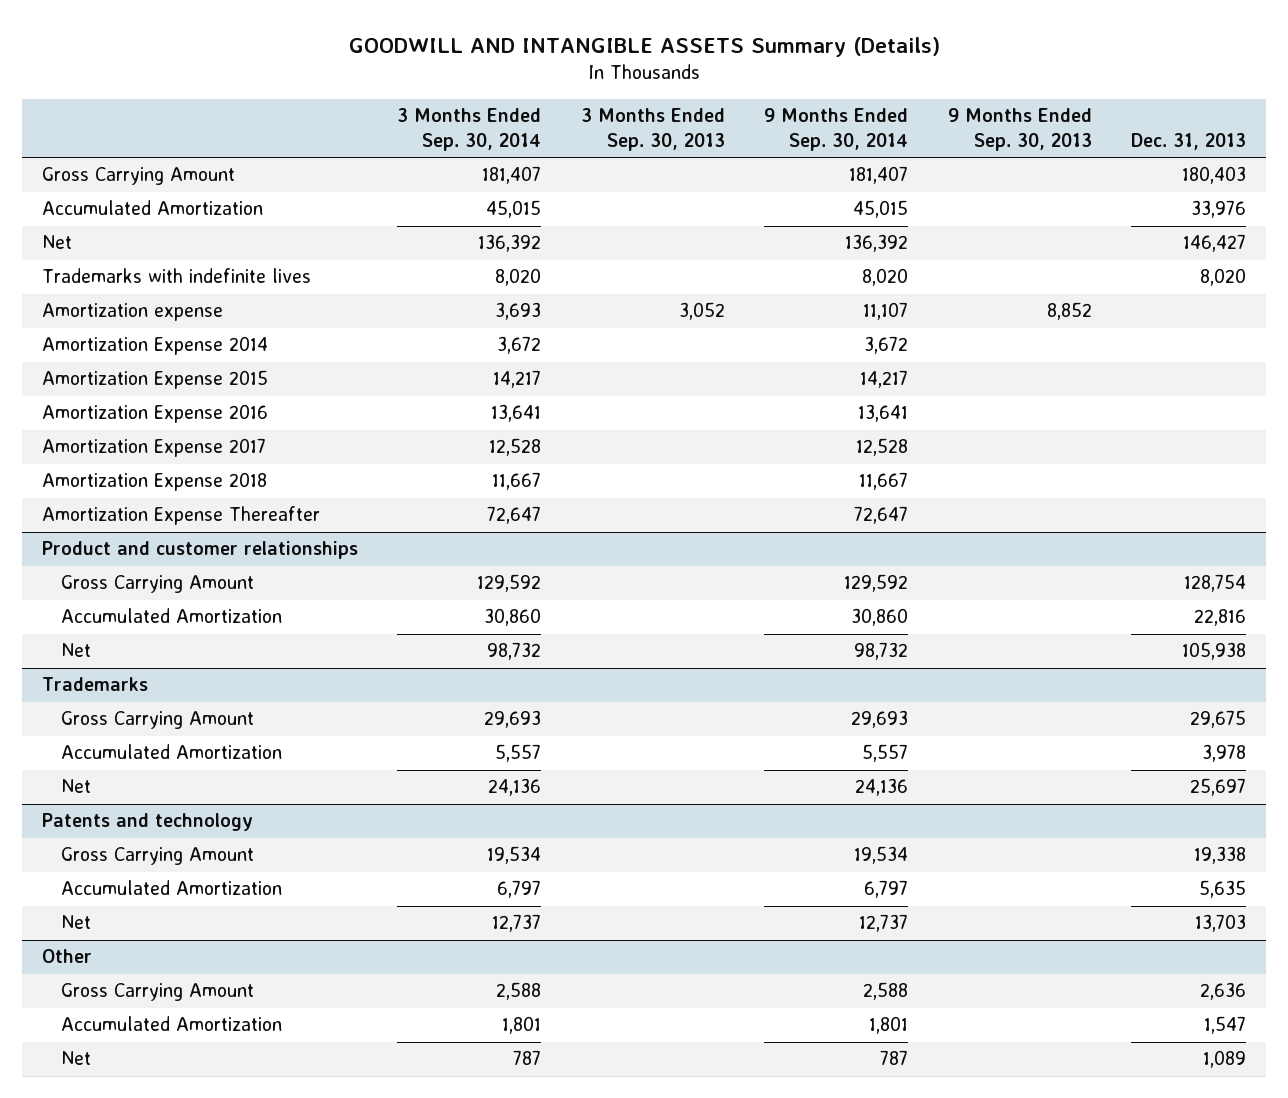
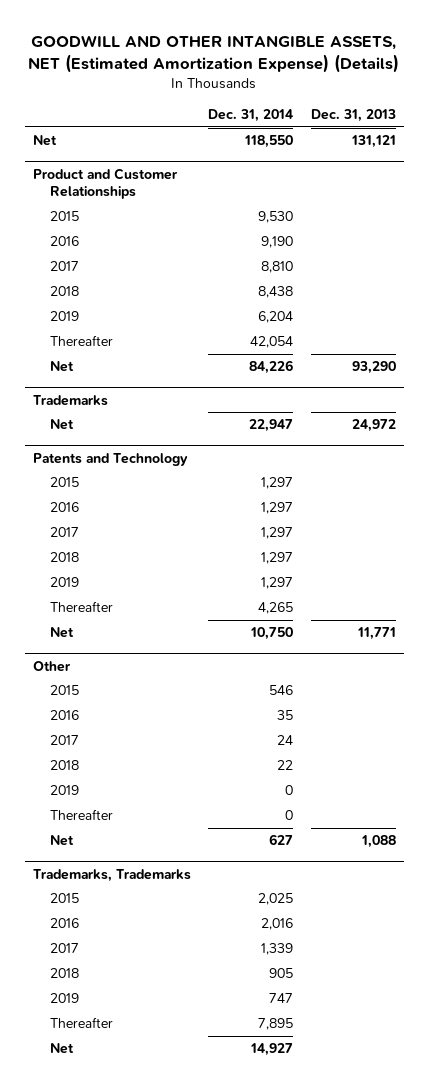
[348,36,940,57] GOODWILL AND INTANGIBLE ASSETS Summary (Details) -> [28,34,400,73] GOODWILL AND OTHER INTANGIBLE ASSETS, NET (Estimated Amortization Expense) (Details)
[397,108,542,151] 3 Months Ended Sep. 30, 2014 -> none
[580,108,725,151] 3 Months Ended Sep. 30, 2013 -> none
[764,108,909,151] 9 Months Ended Sep. 30, 2014 -> none
[947,108,1092,151] 9 Months Ended Sep. 30, 2013 -> none
none -> [208,109,294,123] Dec. 31, 2014
[41,167,235,186] Gross Carrying Amount -> none
[41,200,263,216] Accumulated Amortization -> none
[41,268,311,284] Trademarks with indefinite lives -> none
[41,303,223,322] Amortization expense -> none
[41,336,268,356] Amortization Expense 2014 -> none
[41,370,268,390] Amortization Expense 2015 -> none
[41,404,268,424] Amortization Expense 2016 -> none
[41,438,266,458] Amortization Expense 2017 -> none
[41,472,267,492] Amortization Expense 2018 -> none
[41,506,320,526] Amortization Expense Thereafter -> none
[60,575,254,594] Gross Carrying Amount -> none
[60,608,282,624] Accumulated Amortization -> none
[1183,234,1247,253] 146,427 -> [350,135,396,149] 131,121
[41,541,358,560] Product and customer relationships -> [33,167,179,200] Product and Customer Relationships
none -> [49,211,79,222] 2015
none -> [49,236,79,247] 2016
none -> [49,261,79,272] 2017
none -> [49,286,79,297] 2018
none -> [49,311,79,322] 2019
none -> [49,335,113,347] Thereafter
[1182,642,1247,661] 105,938 -> [351,361,396,375] 93,290
[60,711,254,730] Gross Carrying Amount -> none
[60,744,282,760] Accumulated Amortization -> none
[60,847,254,866] Gross Carrying Amount -> none
[60,880,282,896] Accumulated Amortization -> none
[1190,778,1247,797] 25,697 -> [351,419,396,433] 24,972
[41,813,253,832] Patents and technology -> [33,452,189,466] Patents and Technology
none -> [49,477,79,488] 2015
none -> [49,502,79,513] 2016
none -> [49,527,79,538] 2017
none -> [49,552,79,563] 2018
none -> [49,577,79,588] 2019
none -> [49,601,113,613] Thereafter
[1195,914,1247,933] 13,703 -> [356,627,396,641] 11,771
[60,983,254,1002] Gross Carrying Amount -> none
[60,1016,282,1032] Accumulated Amortization -> none
none -> [49,685,79,696] 2015
none -> [49,710,79,721] 2016
none -> [49,735,79,746] 2017
none -> [49,760,79,771] 2018
none -> [49,785,79,796] 2019
none -> [49,809,113,821] Thereafter
[1203,1050,1247,1069] 1,089 -> [360,835,396,849] 1,088
none -> [33,868,192,882] Trademarks, Trademarks
none -> [49,893,79,904] 2015
none -> [49,918,79,929] 2016
none -> [49,943,79,954] 2017
none -> [49,968,79,979] 2018
none -> [49,993,79,1004] 2019
none -> [49,1017,113,1029] Thereafter
none -> [49,1043,74,1055] Net

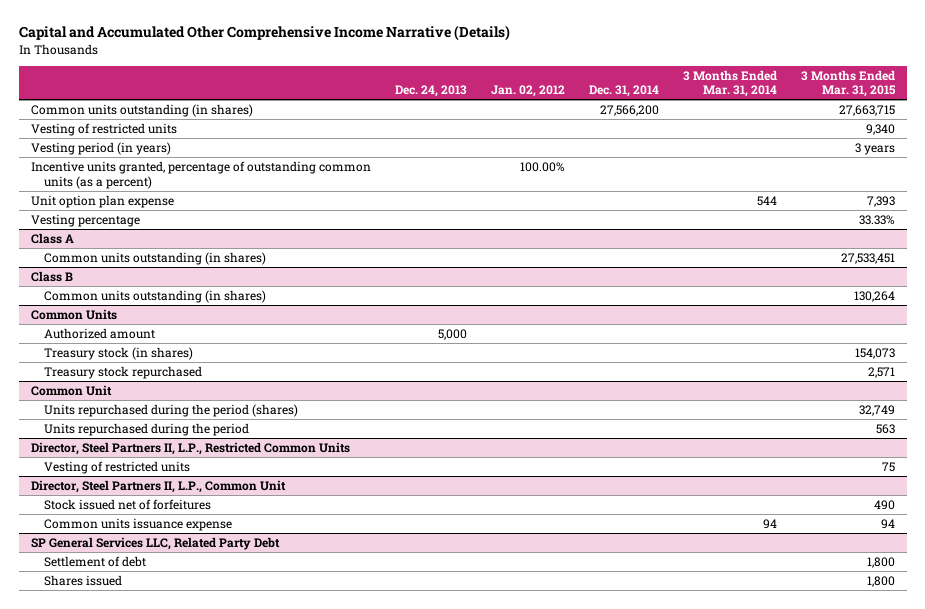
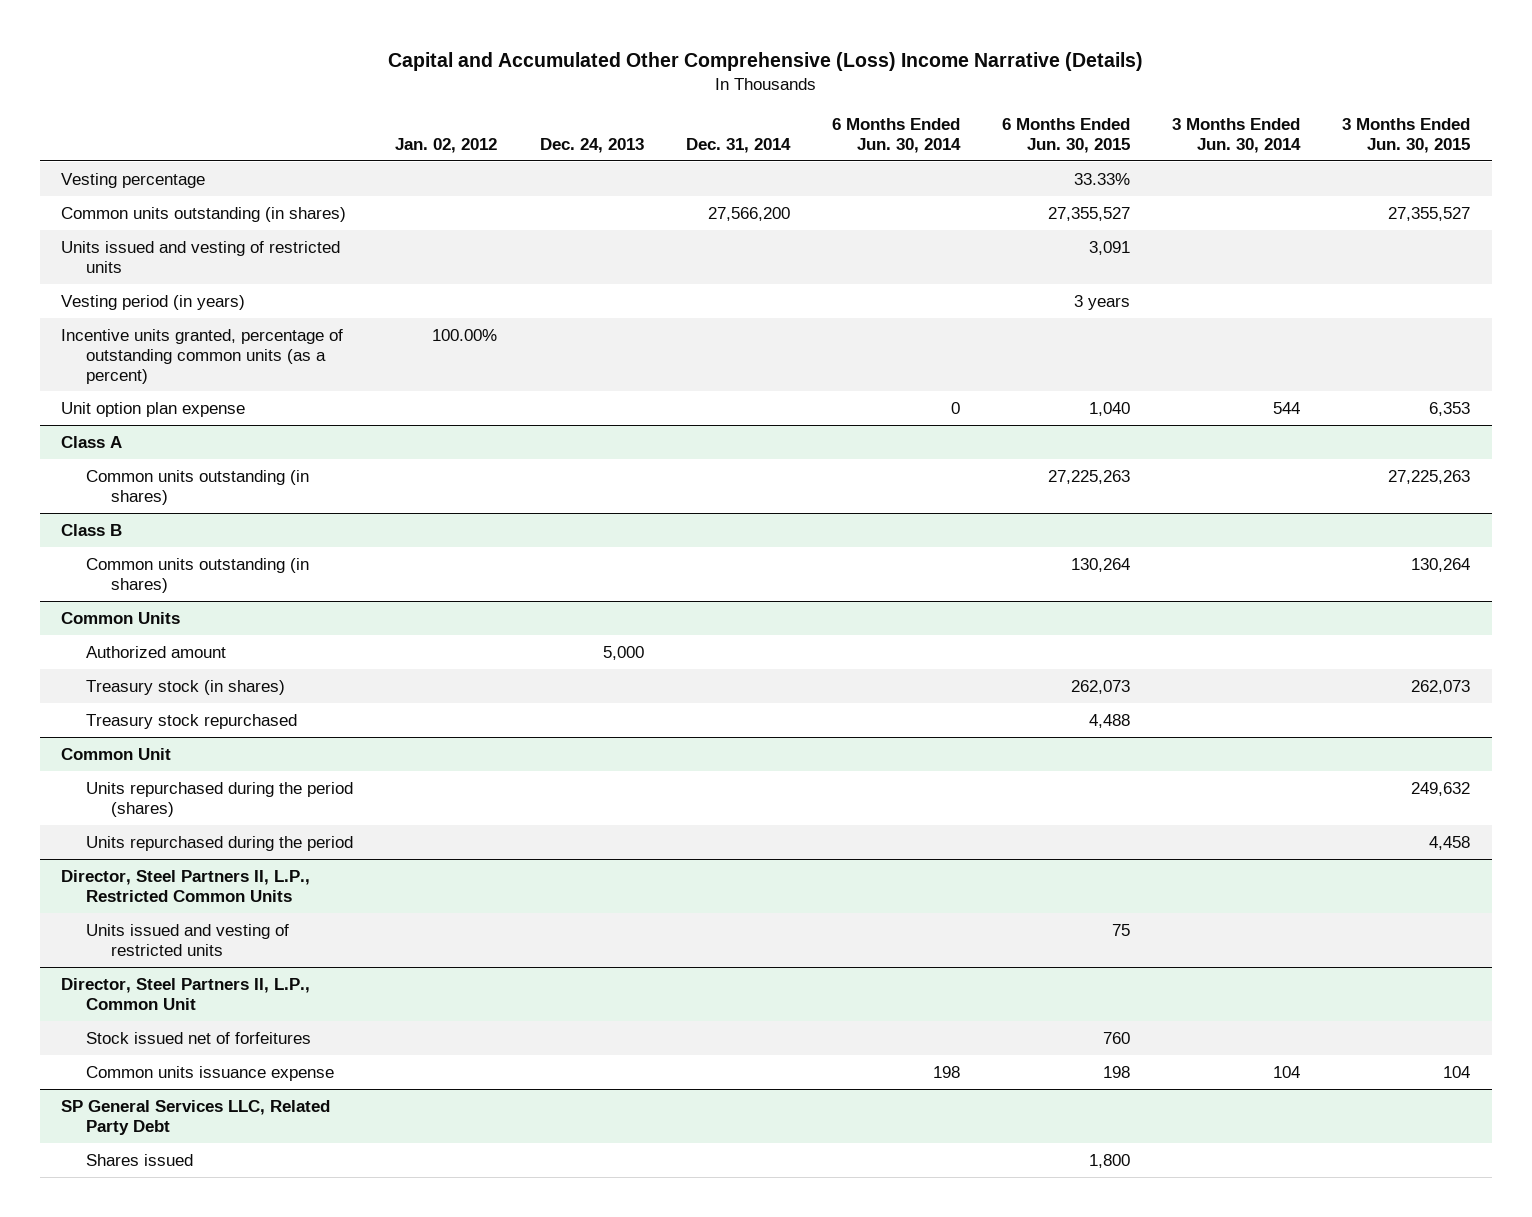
[18,25,510,42] Capital and Accumulated Other Comprehensive Income Narrative (Details) -> [387,51,1143,71] Capital and Accumulated Other Comprehensive (Loss) Income Narrative (Details)
[682,69,777,98] 3 Months Ended Mar. 31, 2014 -> none
[800,69,896,98] 3 Months Ended Mar. 31, 2015 -> none
none -> [831,117,961,153] 6 Months Ended Jun. 30, 2014
none -> [1002,117,1131,153] 6 Months Ended Jun. 30, 2015
none -> [1172,117,1302,153] 3 Months Ended Jun. 30, 2014
none -> [1342,117,1471,153] 3 Months Ended Jun. 30, 2015
[30,213,140,227] Vesting percentage -> [61,172,206,188] Vesting percentage
[30,122,177,136] Vesting of restricted units -> [61,240,341,273] Units issued and vesting of restricted units
[44,460,191,474] Vesting of restricted units -> [86,923,290,956] Units issued and vesting of restricted units
[44,555,147,567] Settlement of debt -> none

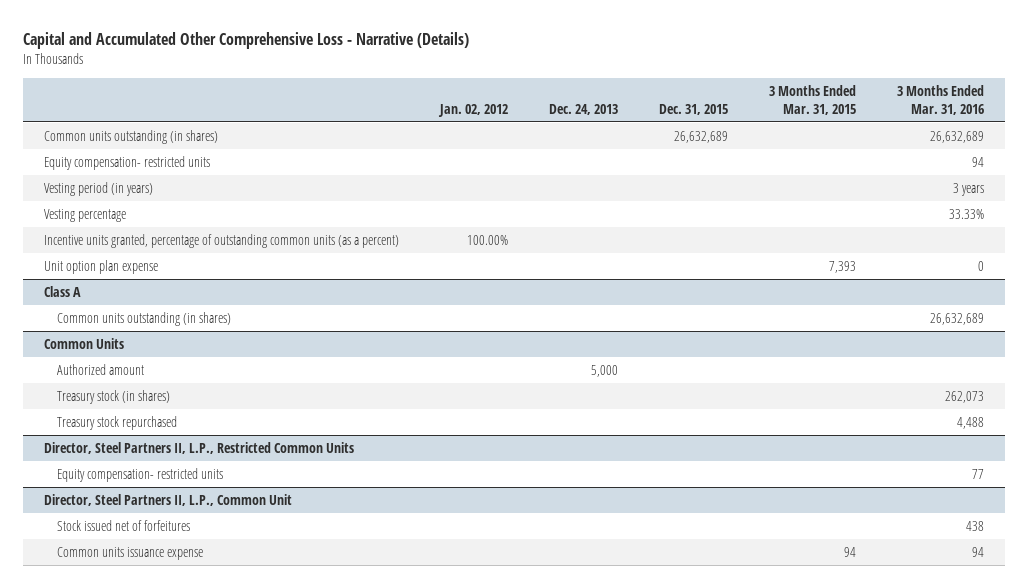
[387,51,1143,71] Capital and Accumulated Other Comprehensive (Loss) Income Narrative (Details) -> [23,31,470,49] Capital and Accumulated Other Comprehensive Loss - Narrative (Details)
[685,137,791,153] Dec. 31, 2014 -> none
[831,117,961,153] 6 Months Ended Jun. 30, 2014 -> none
[1002,117,1131,153] 6 Months Ended Jun. 30, 2015 -> none
[1172,117,1302,153] 3 Months Ended Jun. 30, 2014 -> none
[1342,117,1471,153] 3 Months Ended Jun. 30, 2015 -> none
none -> [659,103,729,115] Dec. 31, 2015
none -> [769,84,857,115] 3 Months Ended Mar. 31, 2015
none -> [897,84,985,115] 3 Months Ended Mar. 31, 2016
[61,240,341,273] Units issued and vesting of restricted units -> [43,155,210,170] Equity compensation- restricted units
[61,172,206,188] Vesting percentage -> [43,208,126,222] Vesting percentage
[61,523,123,536] Class B -> none
[86,557,310,593] Common units outstanding (in shares) -> none
[61,747,172,760] Common Unit -> none
[86,781,354,817] Units repurchased during the period (shares) -> none
[86,835,354,851] Units repurchased during the period -> none
[86,923,290,956] Units issued and vesting of restricted units -> [57,467,224,482] Equity compensation- restricted units
[61,1099,331,1135] SP General Services LLC, Related Party Debt -> none
[86,1153,194,1166] Shares issued -> none

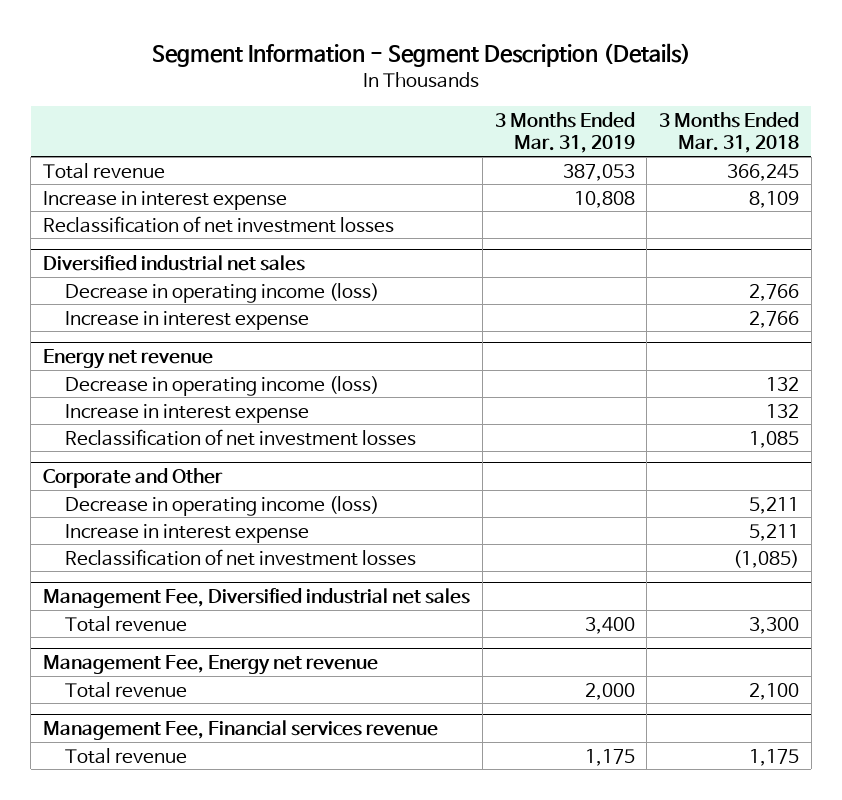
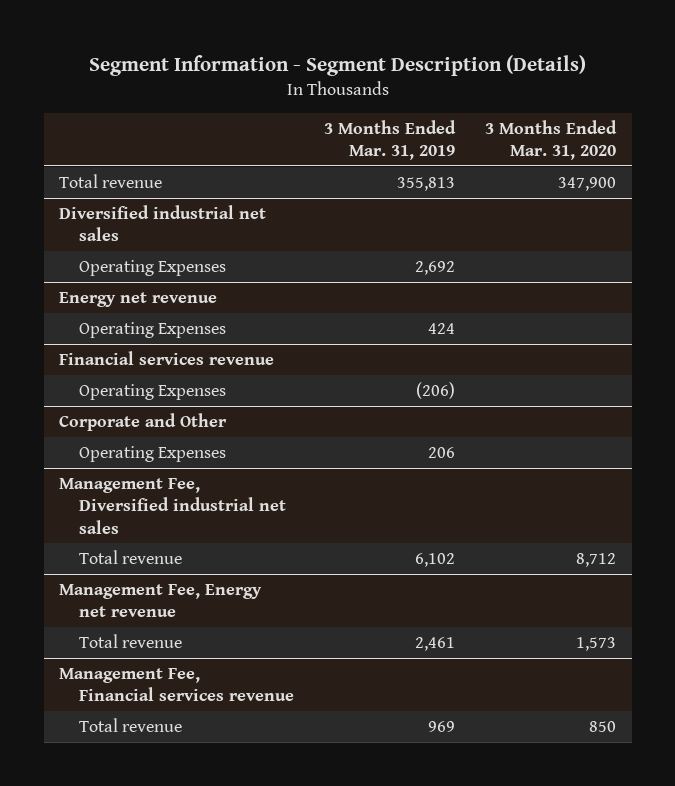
[658,111,799,154] 3 Months Ended Mar. 31, 2018 -> none
none -> [485,119,618,161] 3 Months Ended Mar. 31, 2020
[43,190,288,210] Increase in interest expense -> none
[43,215,395,233] Reclassification of net investment losses -> none
[562,163,635,181] 387,053 -> [396,176,455,191] 355,813
[65,282,380,303] Decrease in operating income (loss) -> none
[65,310,310,330] Increase in interest expense -> none
none -> [78,259,226,276] Operating Expenses
[65,375,380,396] Decrease in operating income (loss) -> none
[65,403,310,423] Increase in interest expense -> none
[65,428,417,446] Reclassification of net investment losses -> none
none -> [78,321,226,338] Operating Expenses
none -> [59,350,275,365] Financial services revenue
none -> [78,383,226,400] Operating Expenses
[65,495,380,516] Decrease in operating income (loss) -> none
[65,523,310,543] Increase in interest expense -> none
[65,548,417,566] Reclassification of net investment losses -> none
none -> [78,445,226,462] Operating Expenses
[584,616,635,634] 3,400 -> [414,552,455,567] 6,102
[584,682,635,700] 2,000 -> [414,636,455,651] 2,461
[584,748,635,766] 1,175 -> [427,720,455,732] 969

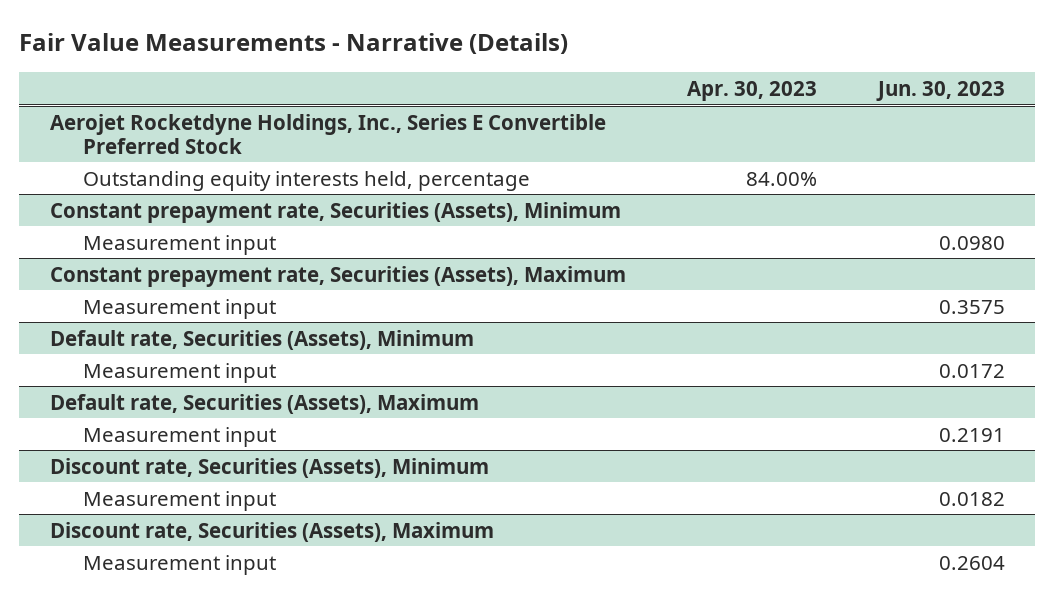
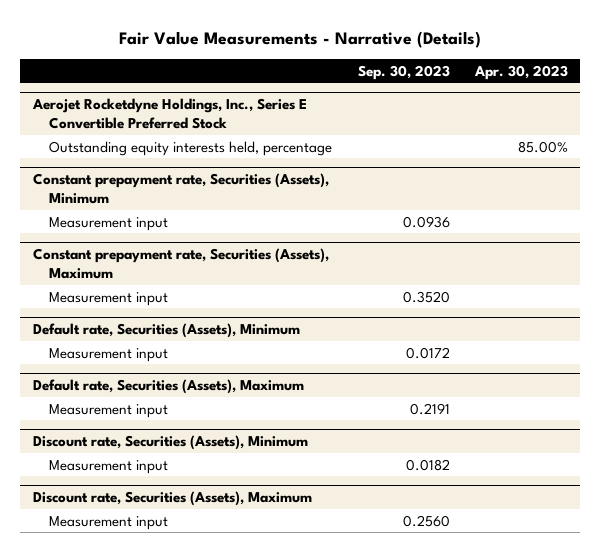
[875,80,1005,101] Jun. 30, 2023 -> none
none -> [357,64,450,80] Sep. 30, 2023
[745,171,817,186] 84.00% -> [517,140,568,153] 85.00%

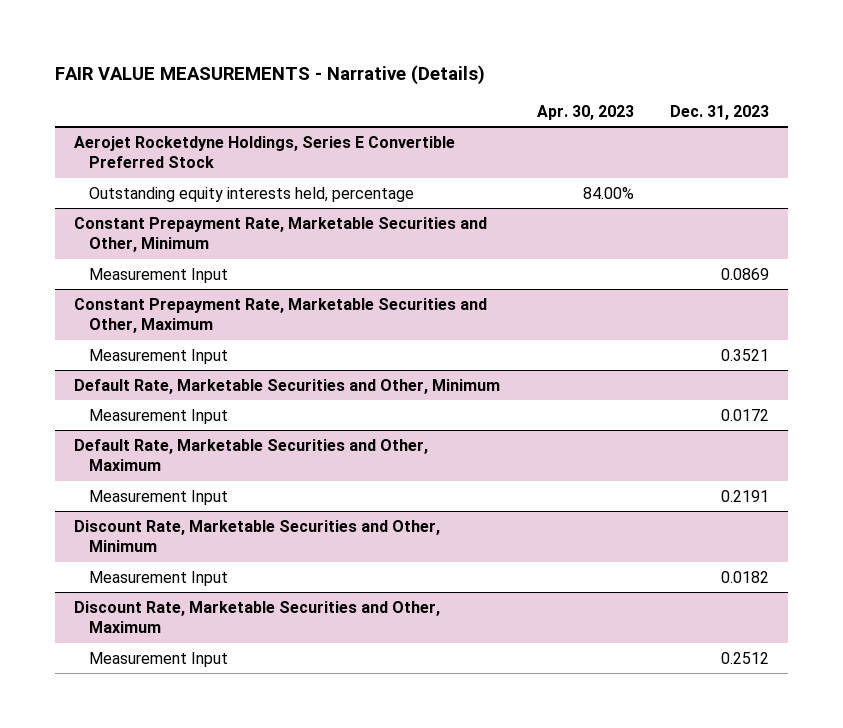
[119,30,482,48] Fair Value Measurements - Narrative (Details) -> [55,65,486,86] FAIR VALUE MEASUREMENTS - Narrative (Details)
[357,64,450,80] Sep. 30, 2023 -> none
none -> [670,104,770,120] Dec. 31, 2023
[31,98,307,129] Aerojet Rocketdyne Holdings, Inc., Series E Convertible Preferred Stock -> [73,135,455,169] Aerojet Rocketdyne Holdings, Series E Convertible Preferred Stock
[517,140,568,153] 85.00% -> [582,186,634,199] 84.00%
[32,173,329,204] Constant prepayment rate, Securities (Assets), Minimum -> [73,216,487,253] Constant Prepayment Rate, Marketable Securities and Other, Minimum
[49,216,169,231] Measurement input -> [89,267,229,283] Measurement Input
[32,248,329,279] Constant prepayment rate, Securities (Assets), Maximum -> [73,297,487,334] Constant Prepayment Rate, Marketable Securities and Other, Maximum
[49,291,169,306] Measurement input -> [89,348,229,364] Measurement Input
[32,323,300,339] Default rate, Securities (Assets), Minimum -> [73,378,500,394] Default Rate, Marketable Securities and Other, Minimum
[49,347,169,362] Measurement input -> [89,408,229,424] Measurement Input
[32,379,304,395] Default rate, Securities (Assets), Maximum -> [73,438,428,472] Default Rate, Marketable Securities and Other, Maximum
[49,403,169,418] Measurement input -> [89,489,229,505] Measurement Input
[32,435,308,451] Discount rate, Securities (Assets), Minimum -> [73,519,440,553] Discount Rate, Marketable Securities and Other, Minimum
[49,459,169,474] Measurement input -> [89,570,229,586] Measurement Input
[32,491,312,507] Discount rate, Securities (Assets), Maximum -> [73,600,440,634] Discount Rate, Marketable Securities and Other, Maximum
[49,515,169,530] Measurement input -> [89,651,229,667] Measurement Input

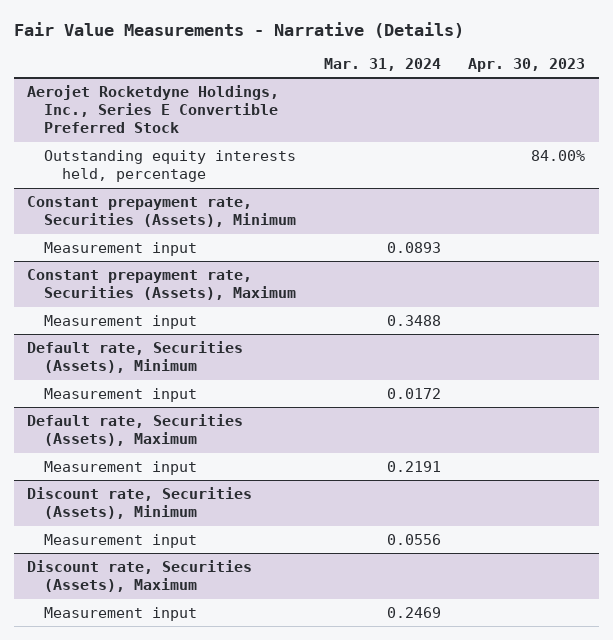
[55,65,486,86] FAIR VALUE MEASUREMENTS - Narrative (Details) -> [13,21,464,38] Fair Value Measurements - Narrative (Details)
[670,104,770,120] Dec. 31, 2023 -> none
none -> [323,57,441,71] Mar. 31, 2024
[73,135,455,169] Aerojet Rocketdyne Holdings, Series E Convertible Preferred Stock -> [27,84,280,134] Aerojet Rocketdyne Holdings, Inc., Series E Convertible Preferred Stock
[73,216,487,253] Constant Prepayment Rate, Marketable Securities and Other, Minimum -> [27,195,297,228] Constant prepayment rate, Securities (Assets), Minimum
[89,267,229,283] Measurement Input -> [44,241,198,256] Measurement input
[73,297,487,334] Constant Prepayment Rate, Marketable Securities and Other, Maximum -> [27,268,297,301] Constant prepayment rate, Securities (Assets), Maximum
[89,348,229,364] Measurement Input -> [44,314,198,329] Measurement input
[73,378,500,394] Default Rate, Marketable Securities and Other, Minimum -> [27,340,244,374] Default rate, Securities (Assets), Minimum
[89,408,229,424] Measurement Input -> [44,387,198,402] Measurement input
[73,438,428,472] Default Rate, Marketable Securities and Other, Maximum -> [27,413,244,447] Default rate, Securities (Assets), Maximum
[89,489,229,505] Measurement Input -> [44,460,198,475] Measurement input
[73,519,440,553] Discount Rate, Marketable Securities and Other, Minimum -> [27,486,253,520] Discount rate, Securities (Assets), Minimum
[89,570,229,586] Measurement Input -> [44,533,198,548] Measurement input
[73,600,440,634] Discount Rate, Marketable Securities and Other, Maximum -> [27,559,253,593] Discount rate, Securities (Assets), Maximum
[89,651,229,667] Measurement Input -> [44,606,198,621] Measurement input

